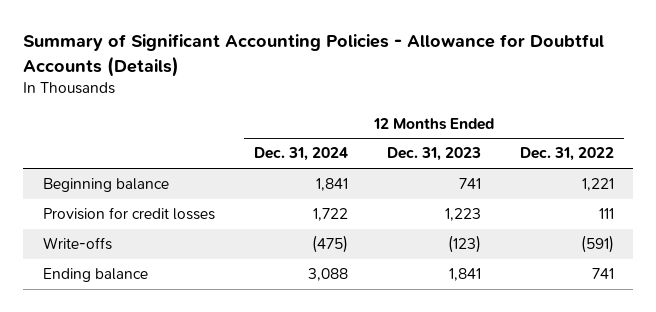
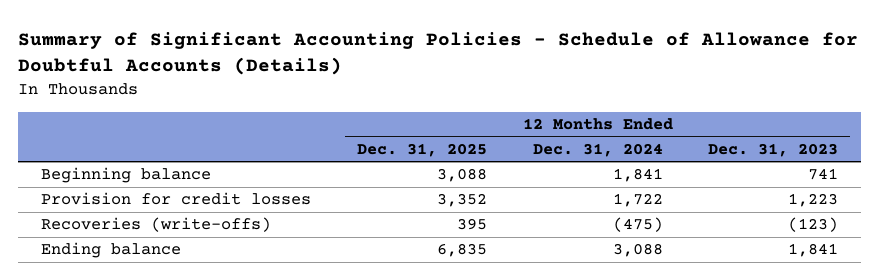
[22,34,604,77] Summary of Significant Accounting Policies - Allowance for Doubtful Accounts (Details) -> [18,31,859,76] Summary of Significant Accounting Policies - Schedule of Allowance for Doubtful Accounts (Details)
[519,147,614,162] Dec. 31, 2022 -> none
none -> [356,142,487,157] Dec. 31, 2025
[42,237,112,251] Write-offs -> [41,217,272,233] Recoveries (write-offs)

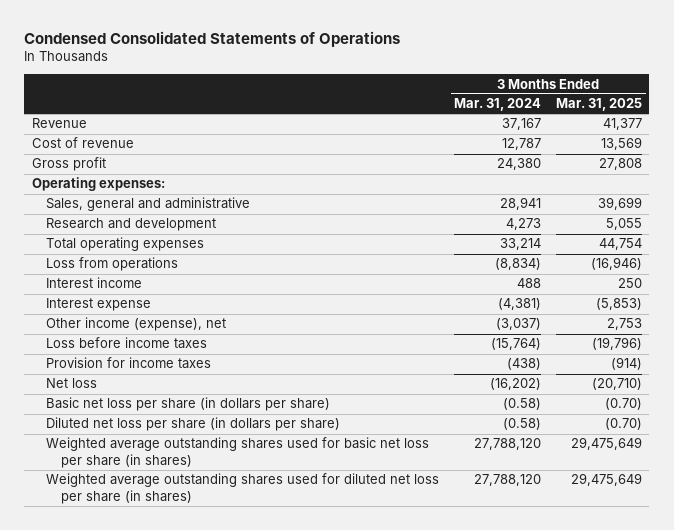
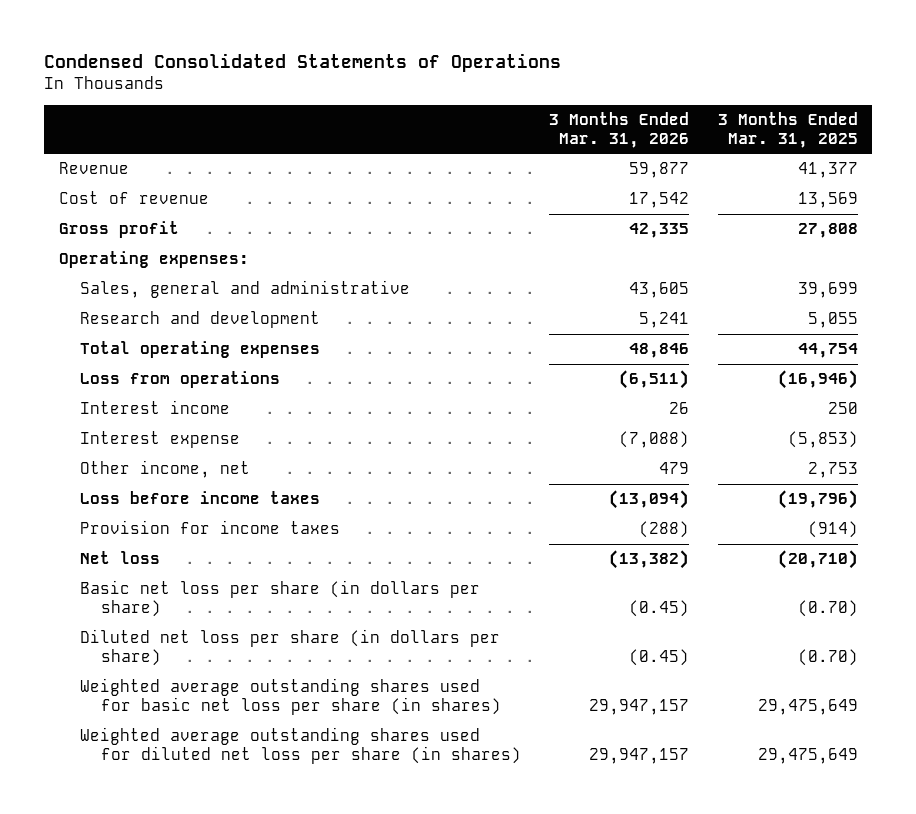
[454,98,542,112] Mar. 31, 2024 -> none
none -> [549,111,690,148] 3 Months Ended Mar. 31, 2026
[46,317,227,332] Other income (expense), net -> [79,460,250,479] Other income, net

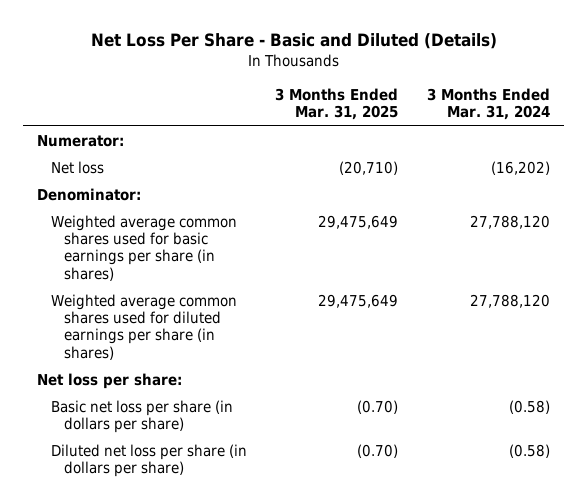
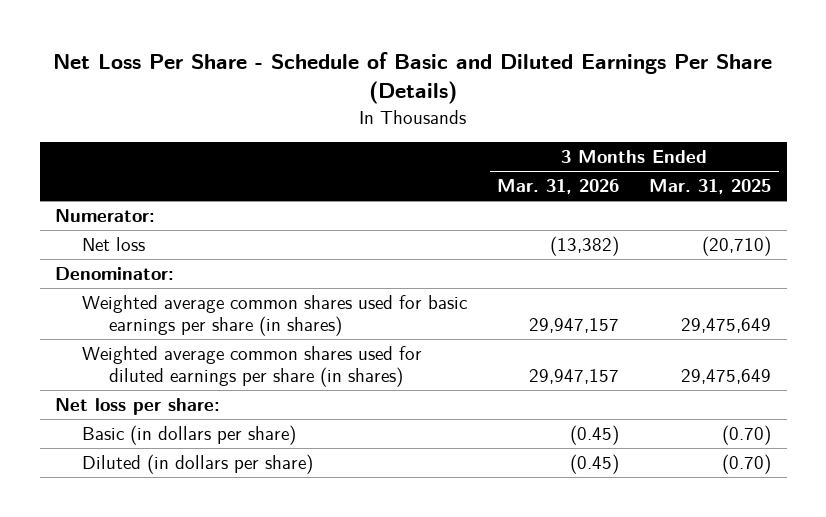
[90,33,497,50] Net Loss Per Share - Basic and Diluted (Details) -> [53,51,773,105] Net Loss Per Share - Schedule of Basic and Diluted Earnings Per Share (Details)
[427,88,551,121] 3 Months Ended Mar. 31, 2024 -> none
none -> [497,179,620,195] Mar. 31, 2026
[50,400,233,434] Basic net loss per share (in dollars per share) -> [81,425,296,446] Basic (in dollars per share)
[50,444,247,478] Diluted net loss per share (in dollars per share) -> [81,454,313,475] Diluted (in dollars per share)

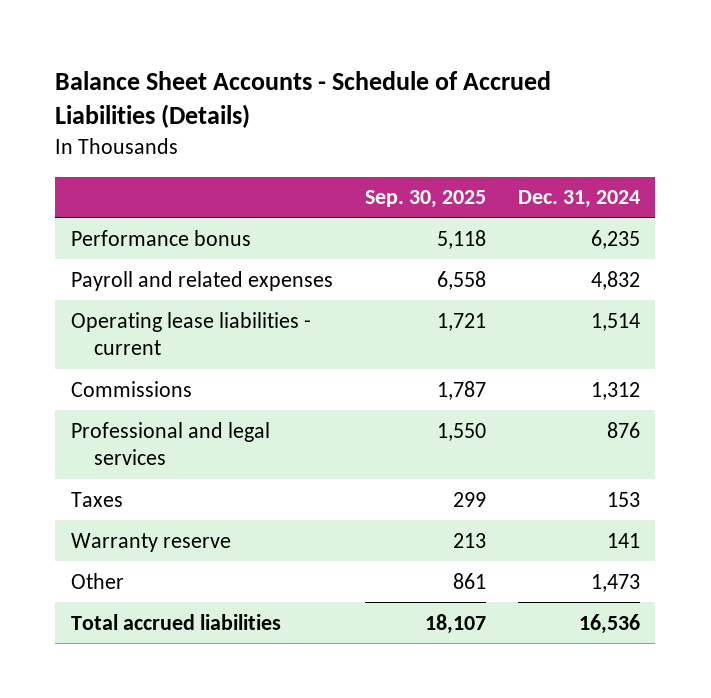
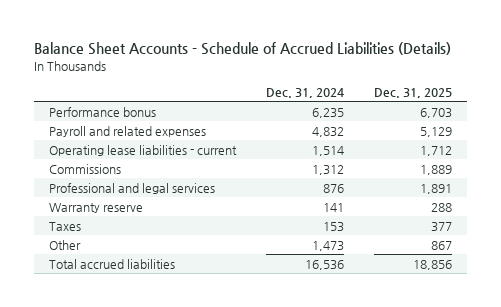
[364,190,486,209] Sep. 30, 2025 -> none
none -> [374,87,453,98] Dec. 31, 2025
[71,491,124,507] Taxes -> [49,221,82,231] Taxes

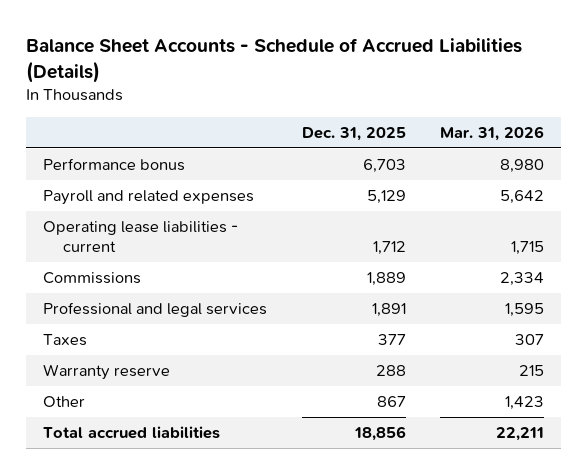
[266,87,345,98] Dec. 31, 2024 -> none
none -> [440,125,545,141] Mar. 31, 2026
[49,202,144,213] Warranty reserve -> [43,364,171,381] Warranty reserve

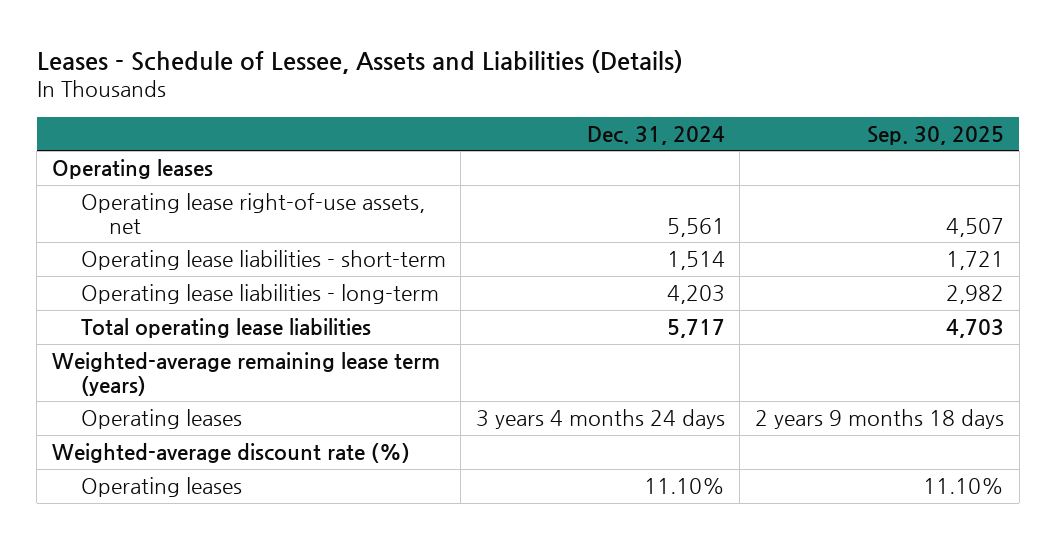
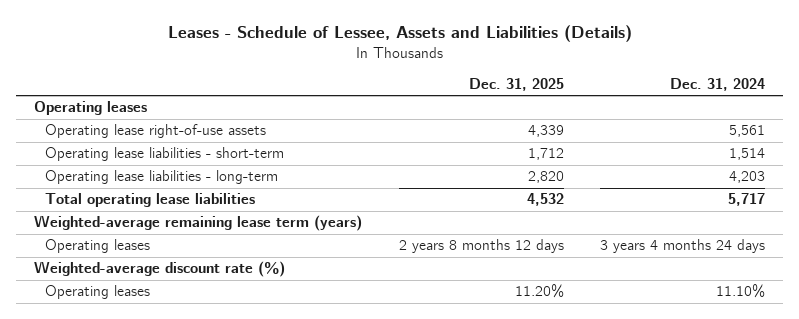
[866,125,1004,145] Sep. 30, 2025 -> none
none -> [468,77,564,91] Dec. 31, 2025
[80,192,425,234] Operating lease right-of-use assets, net -> [45,124,267,139] Operating lease right-of-use assets

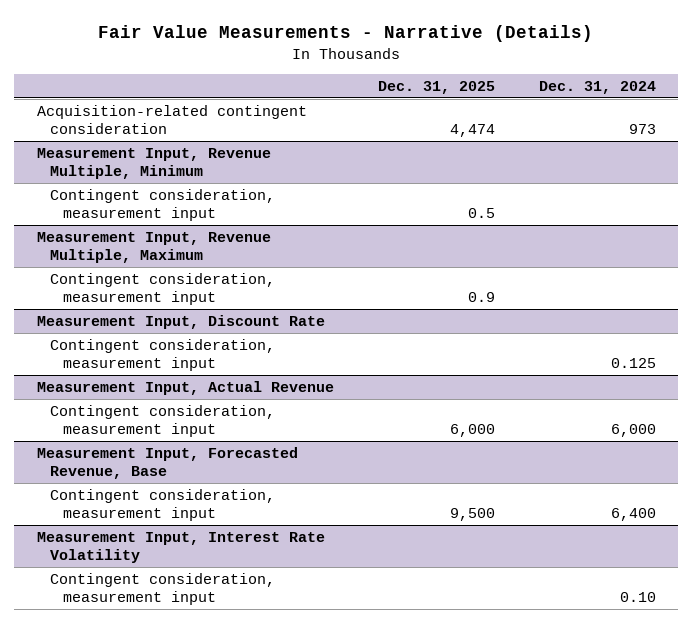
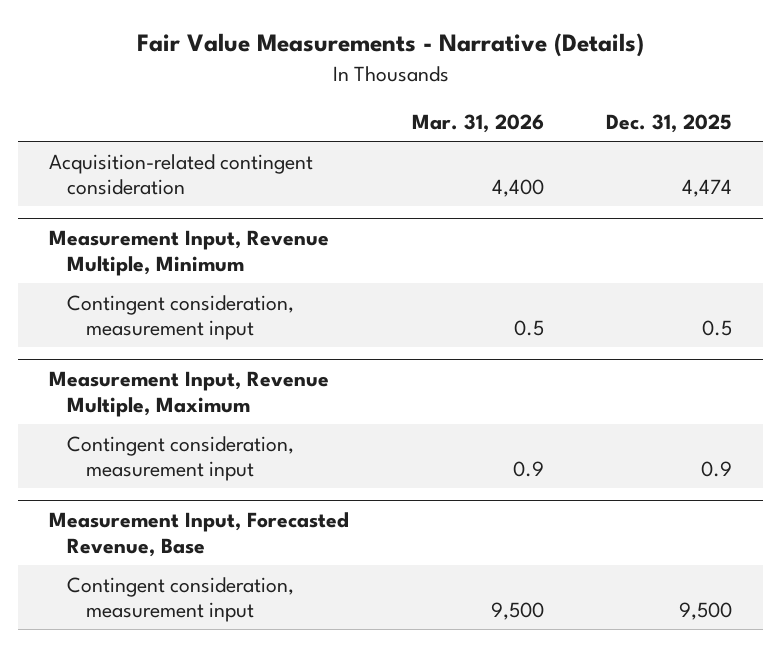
[539,80,657,94] Dec. 31, 2024 -> none
none -> [411,113,544,133] Mar. 31, 2026
[36,314,325,329] Measurement Input, Discount Rate -> none
[49,338,275,372] Contingent consideration, measurement input -> none
[36,380,334,395] Measurement Input, Actual Revenue -> none
[49,404,275,438] Contingent consideration, measurement input -> none
[36,531,325,564] Measurement Input, Interest Rate Volatility -> none
[49,572,275,606] Contingent consideration, measurement input -> none

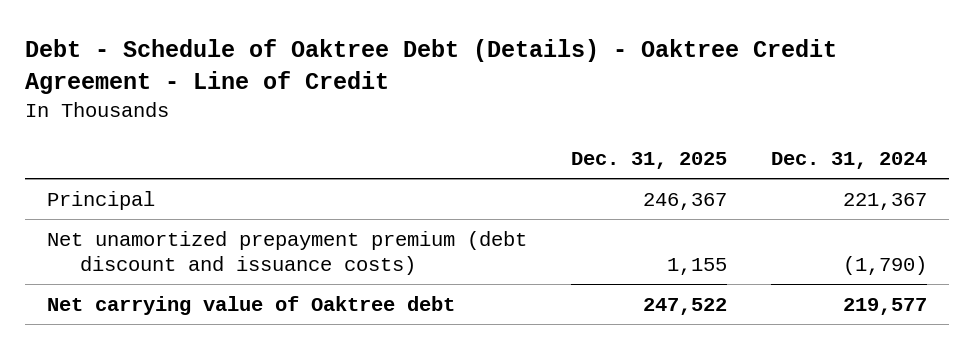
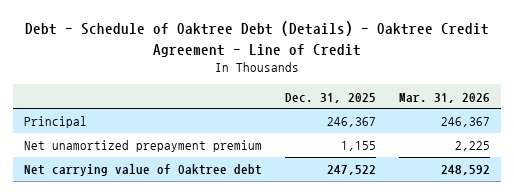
[770,151,927,169] Dec. 31, 2024 -> none
none -> [398,92,490,103] Mar. 31, 2026
[47,230,528,276] Net unamortized prepayment premium (debt discount and issuance costs) -> [24,140,263,153] Net unamortized prepayment premium

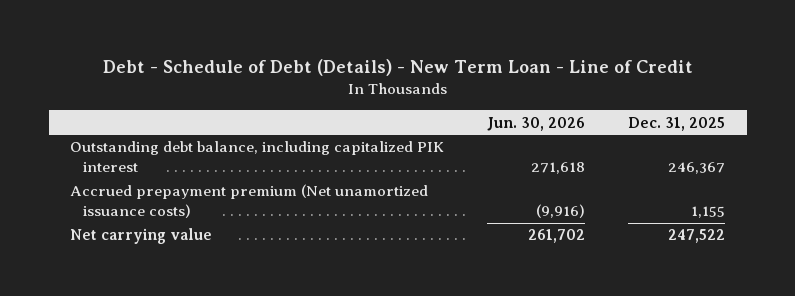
[24,21,489,57] Debt - Schedule of Oaktree Debt (Details) - Oaktree Credit Agreement - Line of Credit -> [102,59,693,77] Debt - Schedule of Debt (Details) - New Term Loan - Line of Credit
[398,92,490,103] Mar. 31, 2026 -> none
none -> [487,116,586,131] Jun. 30, 2026
[24,116,88,129] Principal -> [70,141,445,173] Outstanding debt balance, including capitalized PIK interest
[24,140,263,153] Net unamortized prepayment premium -> [70,184,429,219] Accrued prepayment premium (Net unamortized issuance costs)
[24,164,263,177] Net carrying value of Oaktree debt -> [70,228,213,245] Net carrying value

